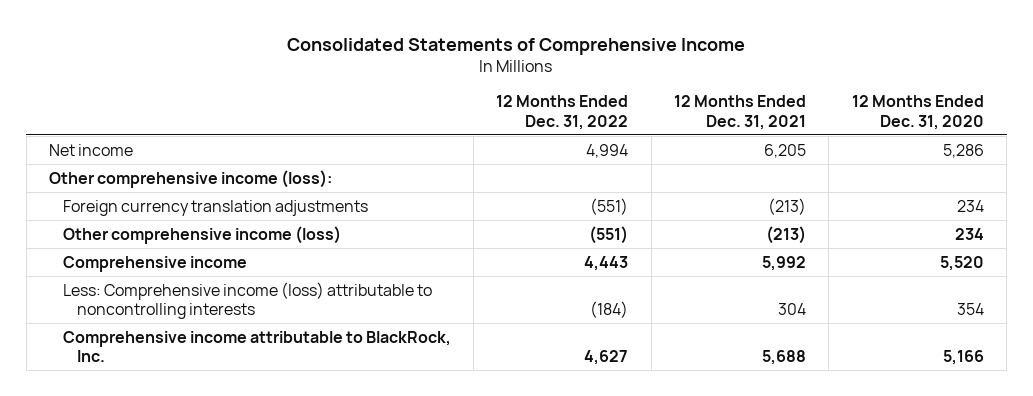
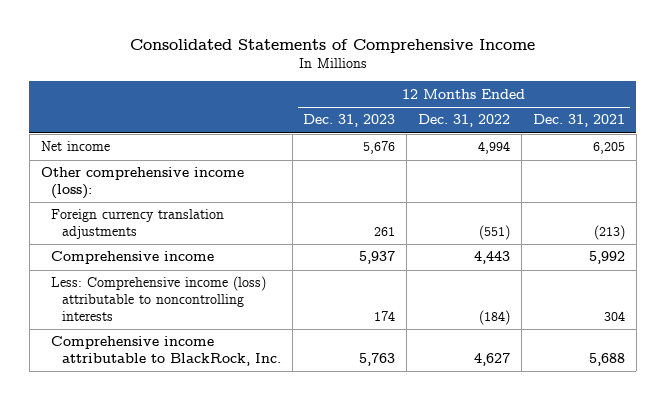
[851,95,984,130] 12 Months Ended Dec. 31, 2020 -> none
none -> [303,114,396,128] Dec. 31, 2023
[62,225,341,244] Other comprehensive income (loss) -> none

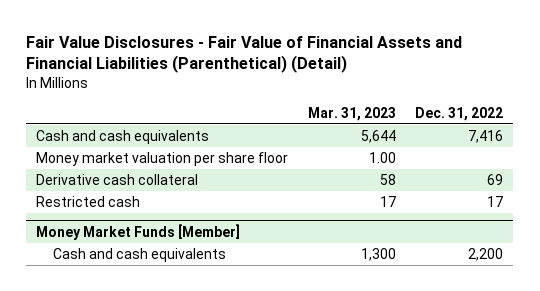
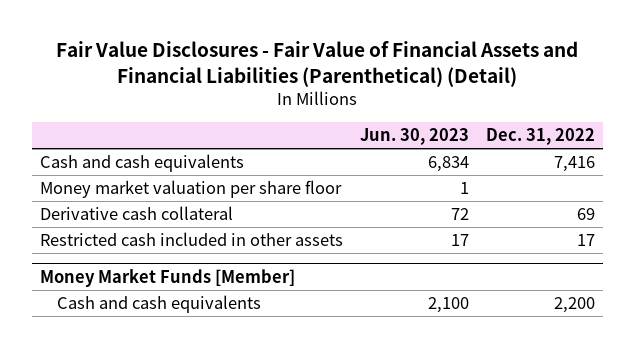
[307,106,396,121] Mar. 31, 2023 -> none
none -> [359,128,469,146] Jun. 30, 2023
[36,196,141,208] Restricted cash -> [40,232,344,247] Restricted cash included in other assets

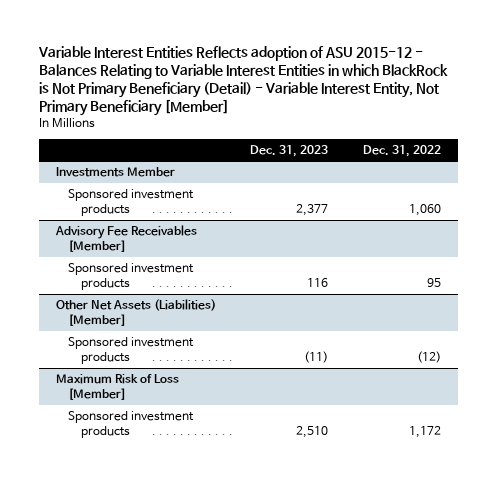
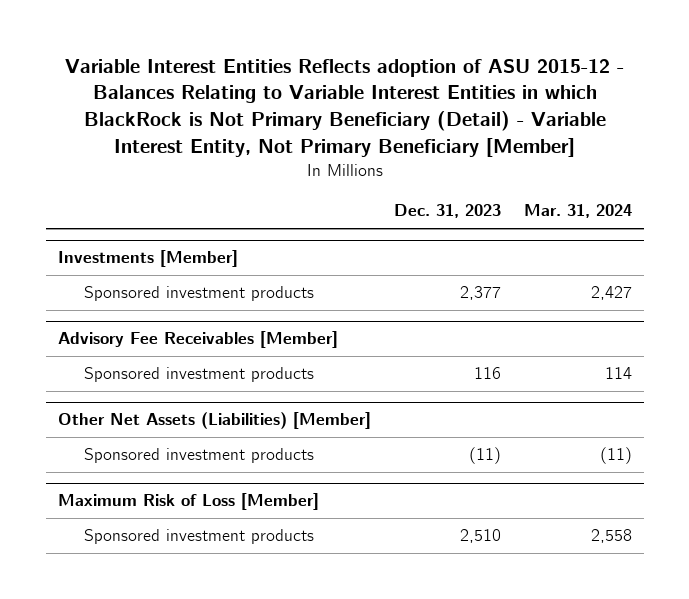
[363,144,442,157] Dec. 31, 2022 -> none
none -> [523,204,632,219] Mar. 31, 2024
[55,167,175,178] Investments Member -> [57,250,238,268] Investments [Member]

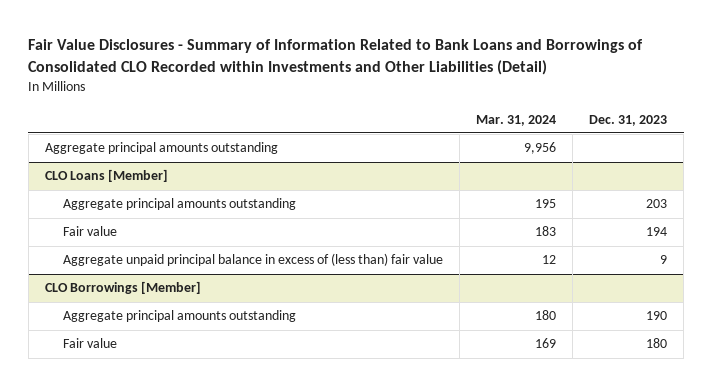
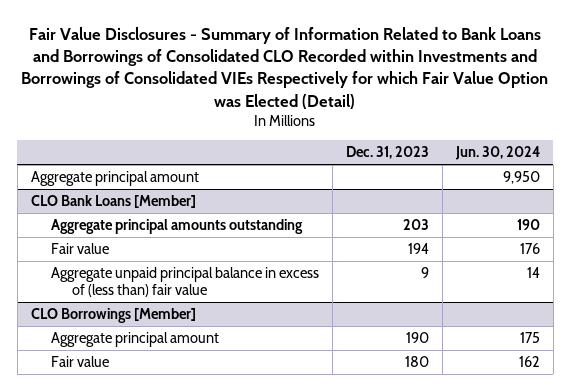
[28,39,644,76] Fair Value Disclosures - Summary of Information Related to Bank Loans and Borrowings of Consolidated CLO Recorded within Investments and Other Liabilities (Detail) -> [21,26,549,109] Fair Value Disclosures - Summary of Information Related to Bank Loans and Borrowings of Consolidated CLO Recorded within Investments and Borrowings of Consolidated VIEs Respectively for which Fair Value Option was Elected (Detail)
[475,114,556,126] Mar. 31, 2024 -> none
none -> [454,146,540,161] Jun. 30, 2024
[44,142,278,155] Aggregate principal amounts outstanding -> [30,171,199,187] Aggregate principal amount
[44,169,168,183] CLO Loans [Member] -> [30,195,196,209] CLO Bank Loans [Member]
[62,310,296,323] Aggregate principal amounts outstanding -> [51,332,220,348] Aggregate principal amount

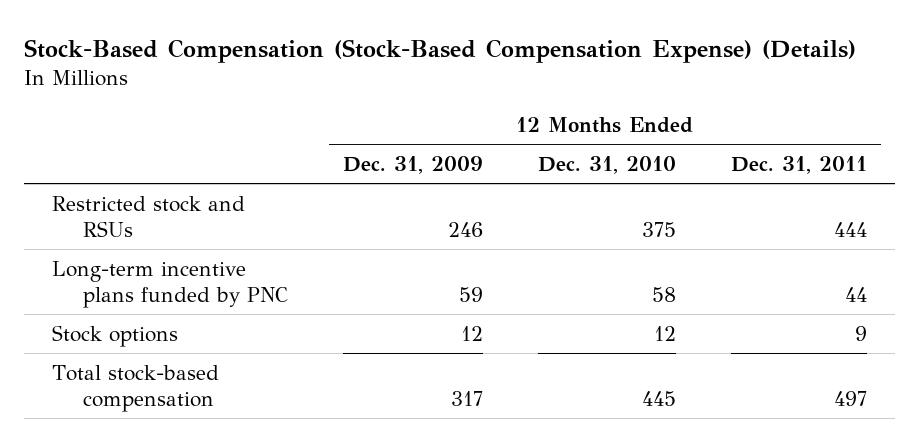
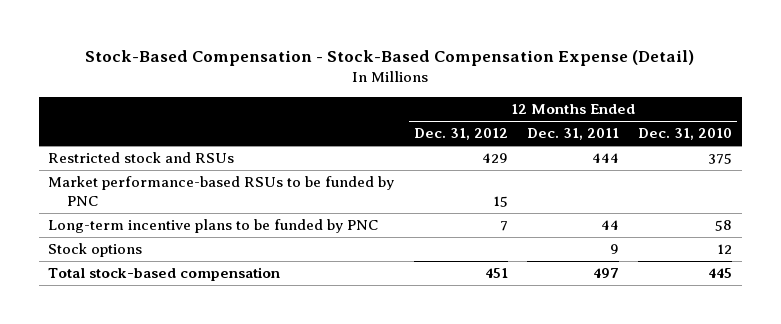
[24,38,857,63] Stock-Based Compensation (Stock-Based Compensation Expense) (Details) -> [85,49,695,66] Stock-Based Compensation - Stock-Based Compensation Expense (Detail)
[343,156,484,175] Dec. 31, 2009 -> none
none -> [413,128,508,141] Dec. 31, 2012
none -> [48,176,395,207] Market performance-based RSUs to be funded by PNC
[51,260,289,308] Long-term incentive plans funded by PNC -> [48,219,379,234] Long-term incentive plans to be funded by PNC

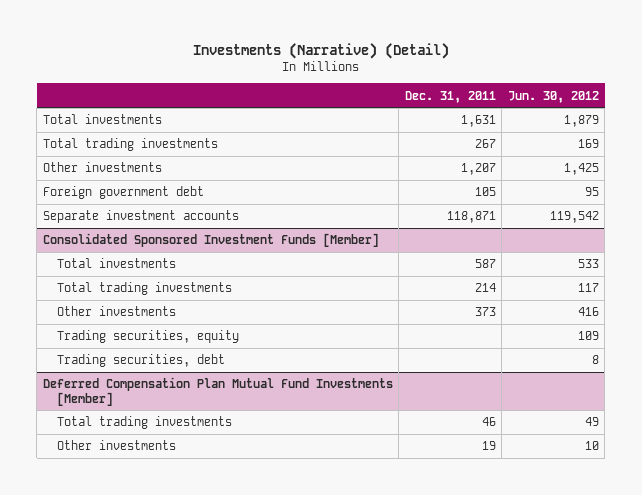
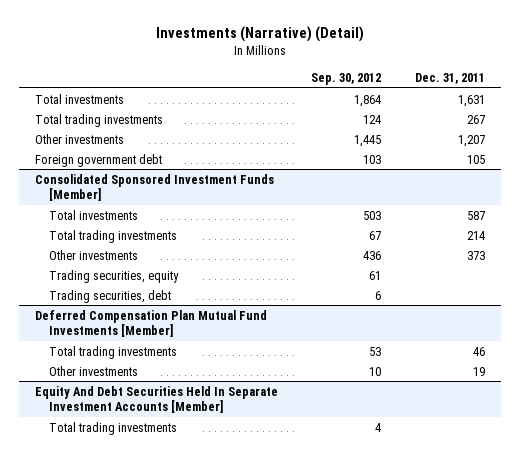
[507,90,599,103] Jun. 30, 2012 -> none
none -> [311,73,382,86] Sep. 30, 2012
[42,210,239,224] Separate investment accounts -> none
none -> [35,385,279,414] Equity And Debt Securities Held In Separate Investment Accounts [Member]
none -> [48,421,177,435] Total trading investments

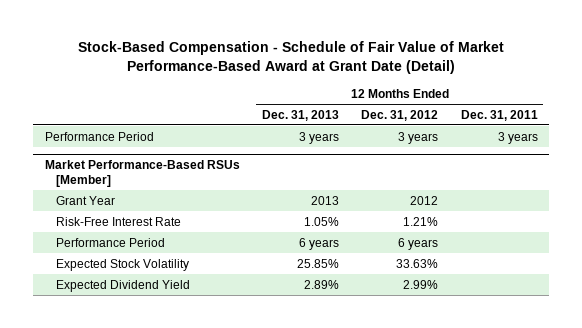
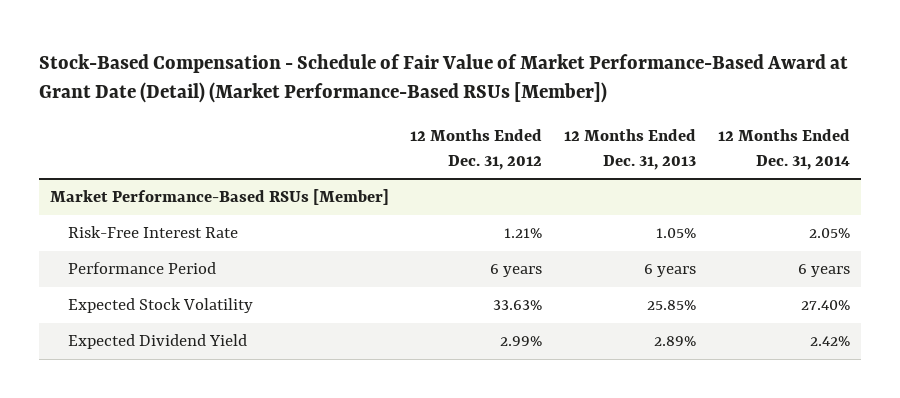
[78,41,505,75] Stock-Based Compensation - Schedule of Fair Value of Market Performance-Based Award at Grant Date (Detail) -> [38,53,848,104] Stock-Based Compensation - Schedule of Fair Value of Market Performance-Based Award at Grant Date (Detail) (Market Performance-Based RSUs [Member])
[460,109,538,121] Dec. 31, 2011 -> none
none -> [718,128,851,170] 12 Months Ended Dec. 31, 2014
[44,131,154,141] Performance Period -> none
[55,195,115,205] Grant Year -> none

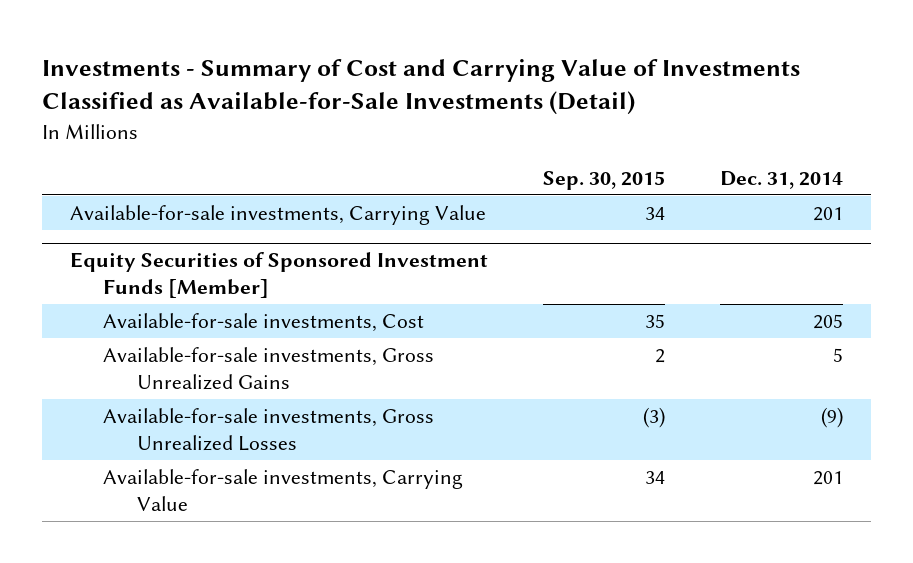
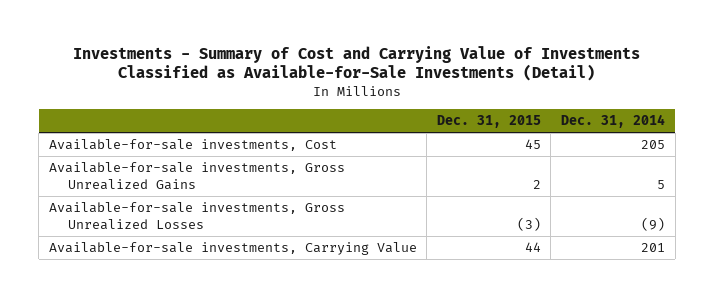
[542,170,665,190] Sep. 30, 2015 -> none
none -> [436,114,541,128] Dec. 31, 2015
[69,205,486,226] Available-for-sale investments, Carrying Value -> none
[69,252,488,298] Equity Securities of Sponsored Investment Funds [Member] -> none

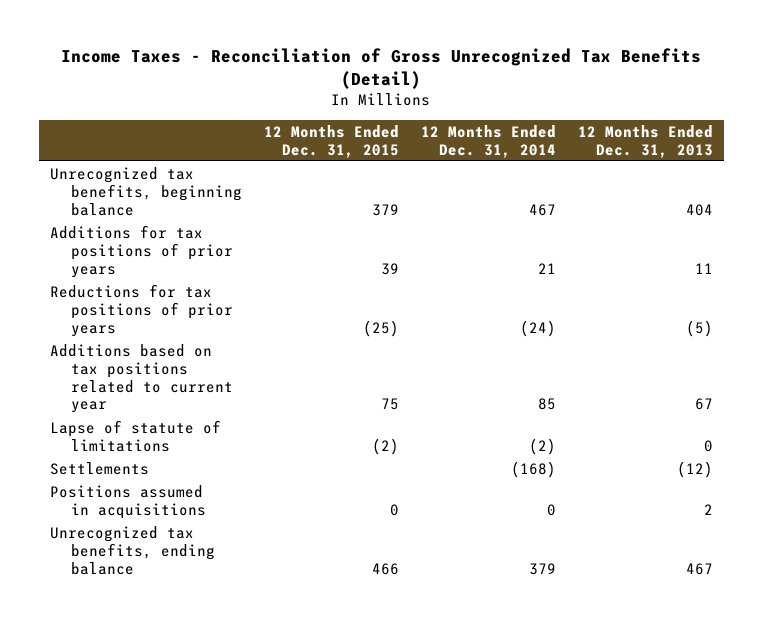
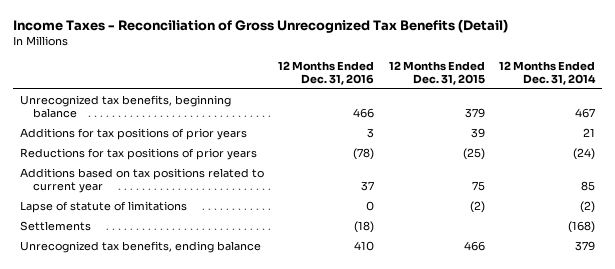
[577,124,713,158] 12 Months Ended Dec. 31, 2013 -> none
none -> [278,61,375,86] 12 Months Ended Dec. 31, 2016
[49,484,207,519] Positions assumed in acquisitions -> none

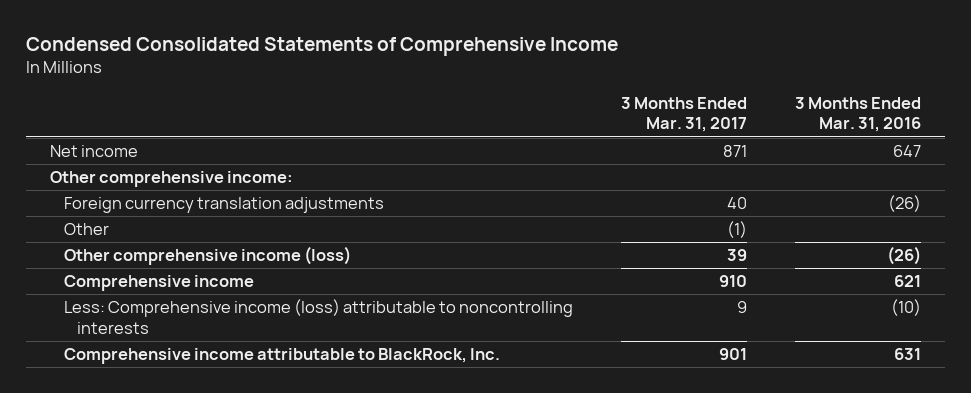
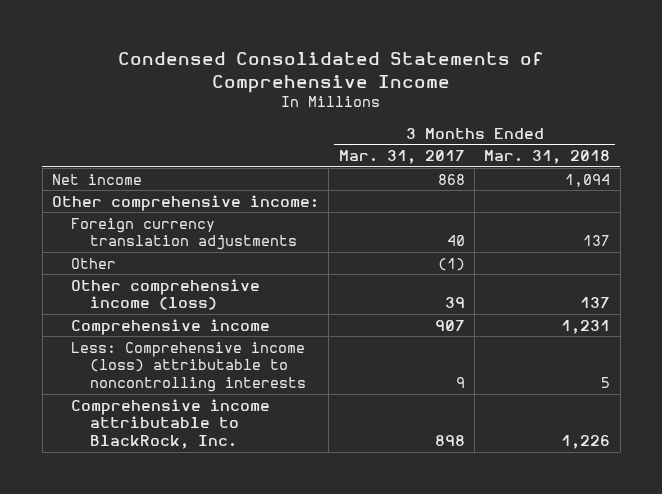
[794,96,921,133] 3 Months Ended Mar. 31, 2016 -> none
none -> [484,150,611,165] Mar. 31, 2018
[722,144,747,157] 871 -> [437,173,465,185] 868
[718,274,747,287] 910 -> [434,319,465,331] 907
[718,347,747,360] 901 -> [434,435,465,447] 898

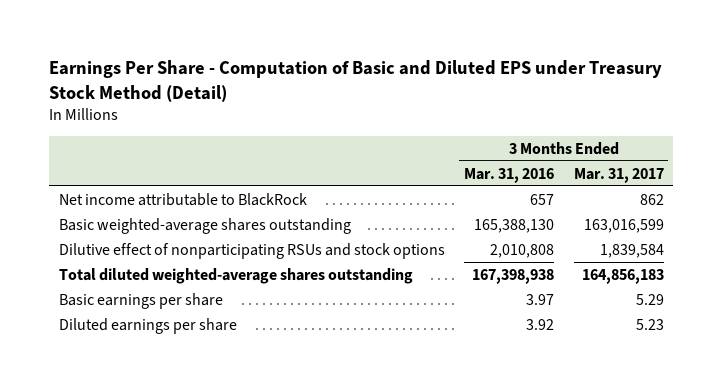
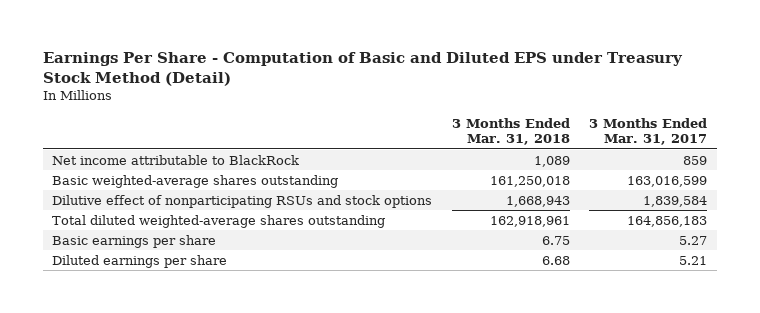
[464,167,555,183] Mar. 31, 2016 -> none
none -> [451,117,570,145] 3 Months Ended Mar. 31, 2018
[639,193,664,205] 862 -> [683,155,708,165] 859
[635,293,664,305] 5.29 -> [679,235,708,245] 5.27
[635,318,664,330] 5.23 -> [679,255,708,265] 5.21

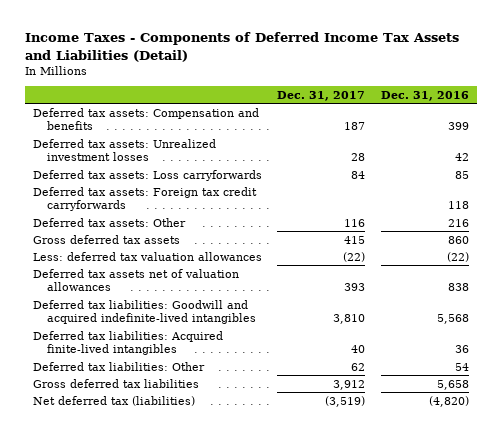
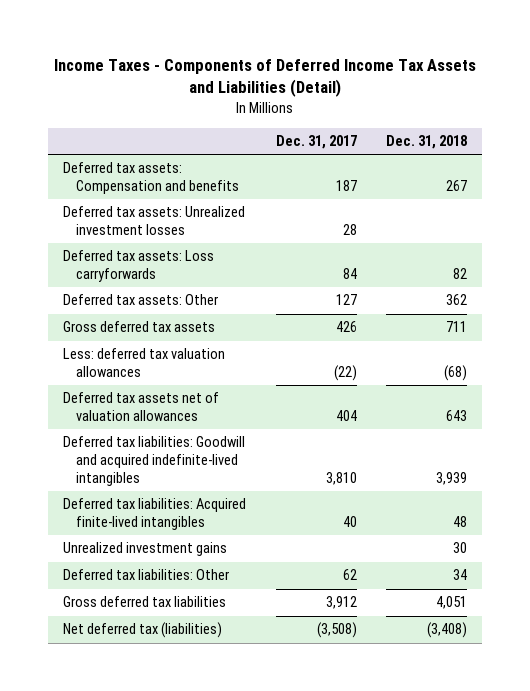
[381,90,470,101] Dec. 31, 2016 -> none
none -> [386,135,468,150] Dec. 31, 2018
[32,186,257,212] Deferred tax assets: Foreign tax credit carryforwards -> none
[344,218,366,227] 116 -> [335,294,357,306] 127
[344,235,366,244] 415 -> [335,321,357,333] 426
[344,283,366,292] 393 -> [335,410,357,422] 404
none -> [63,542,228,557] Unrealized investment gains
[325,395,366,407] (3,519) -> [316,622,357,639] (3,508)

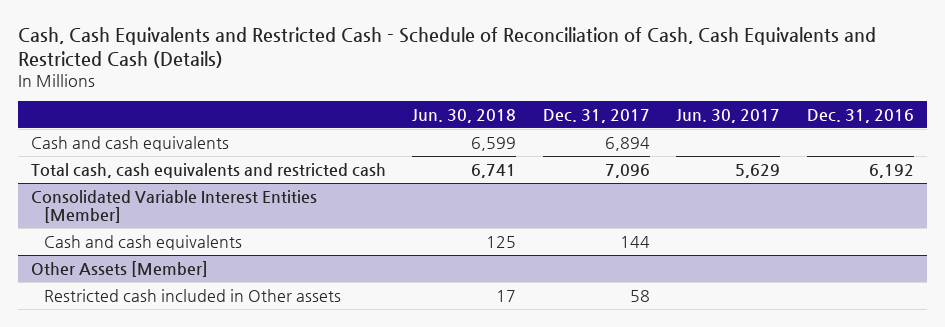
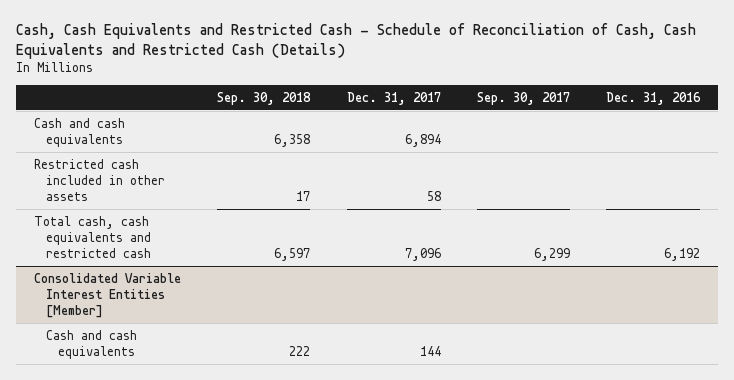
[412,108,517,123] Jun. 30, 2018 -> none
[676,108,781,123] Jun. 30, 2017 -> none
none -> [217,91,312,105] Sep. 30, 2018
none -> [476,91,570,105] Sep. 30, 2017
none -> [33,158,165,201] Restricted cash included in other assets
[30,260,208,277] Other Assets [Member] -> none
[44,288,342,302] Restricted cash included in Other assets -> none

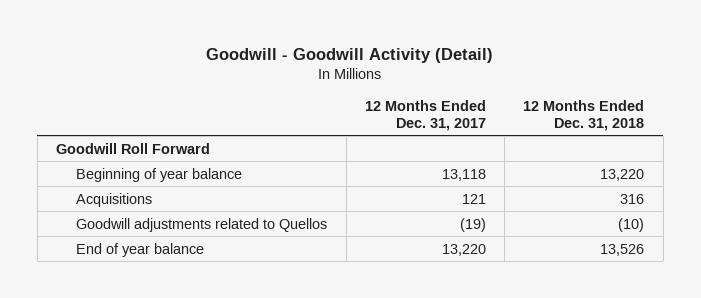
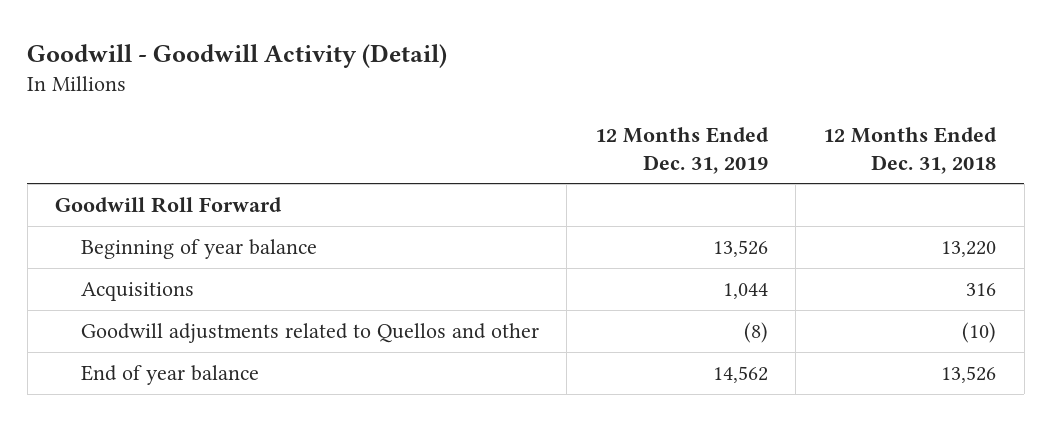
[364,99,486,131] 12 Months Ended Dec. 31, 2017 -> none
none -> [594,126,769,174] 12 Months Ended Dec. 31, 2019
[76,217,328,232] Goodwill adjustments related to Quellos -> [80,323,539,344] Goodwill adjustments related to Quellos and other

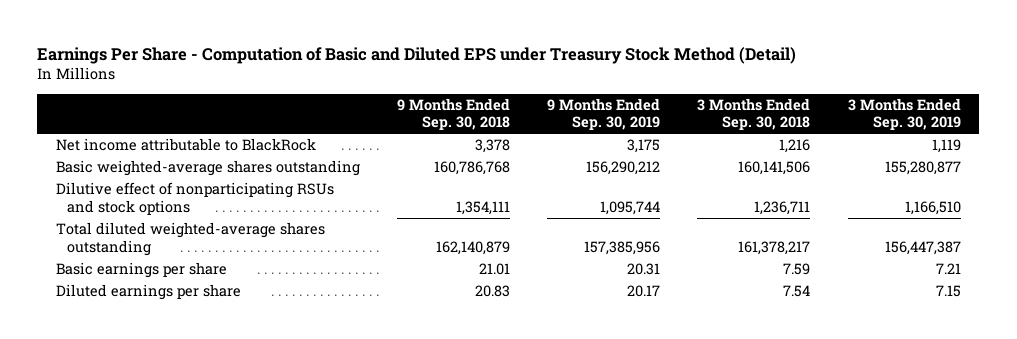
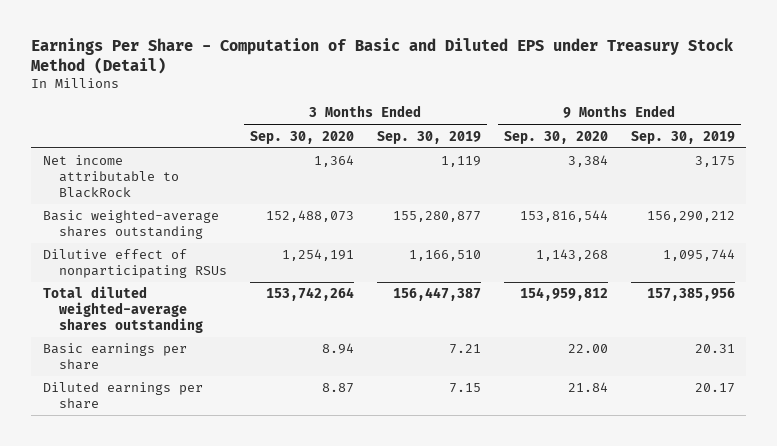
[397,98,511,131] 9 Months Ended Sep. 30, 2018 -> none
[697,98,811,131] 3 Months Ended Sep. 30, 2018 -> none
none -> [249,130,354,144] Sep. 30, 2020
none -> [503,130,608,144] Sep. 30, 2020
[56,182,335,215] Dilutive effect of nonparticipating RSUs and stock options -> [42,249,227,279] Dilutive effect of nonparticipating RSUs

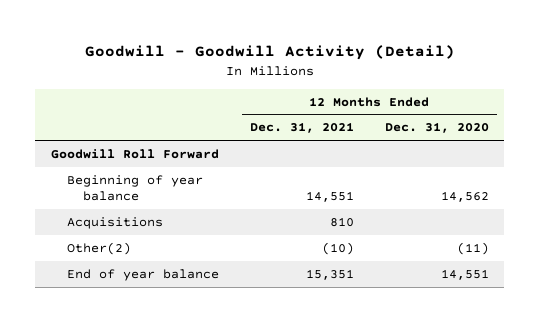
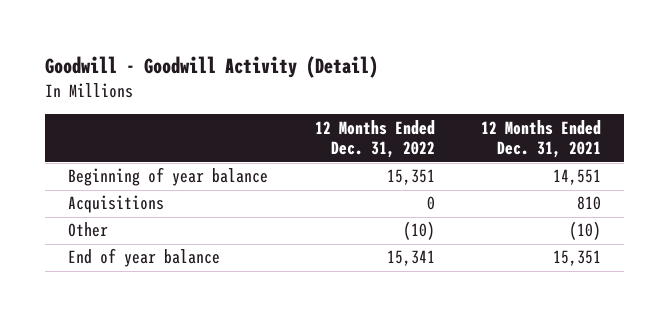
[384,122,489,134] Dec. 31, 2020 -> none
none -> [314,119,435,159] 12 Months Ended Dec. 31, 2022
[50,148,219,159] Goodwill Roll Forward -> none
[66,241,131,255] Other(2) -> [68,222,109,238] Other

